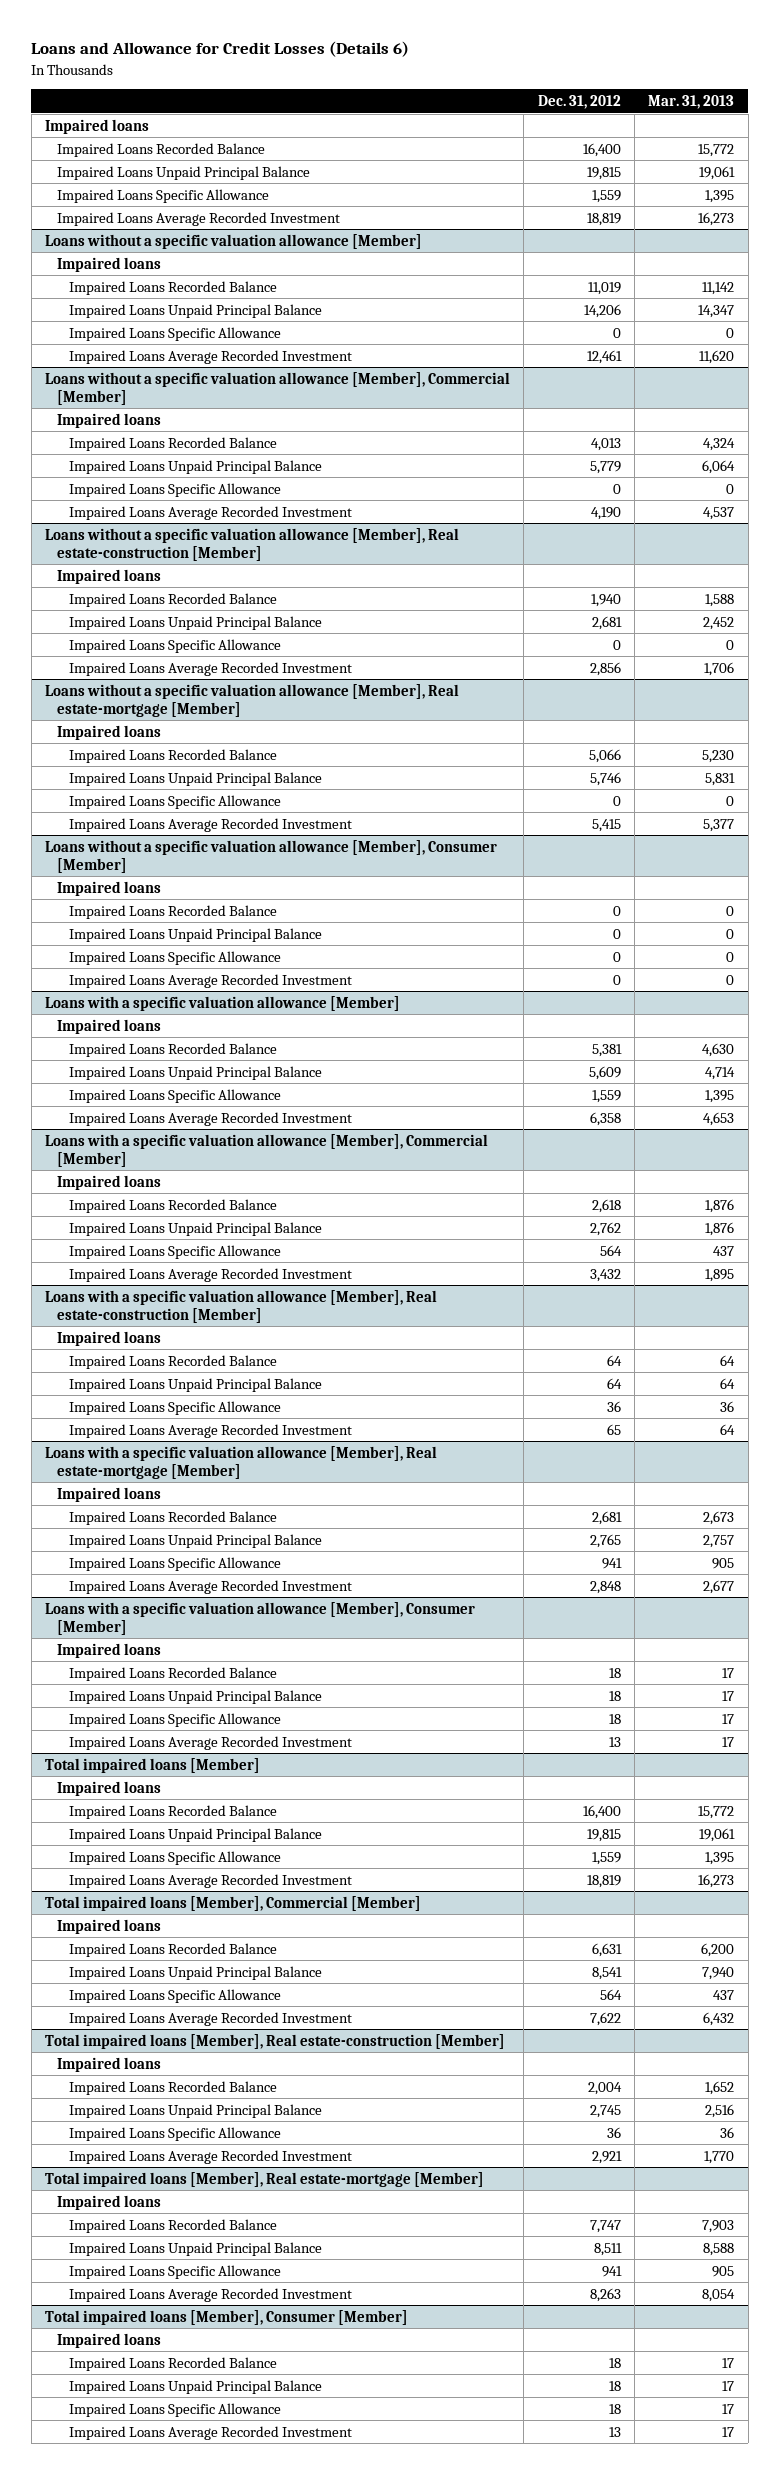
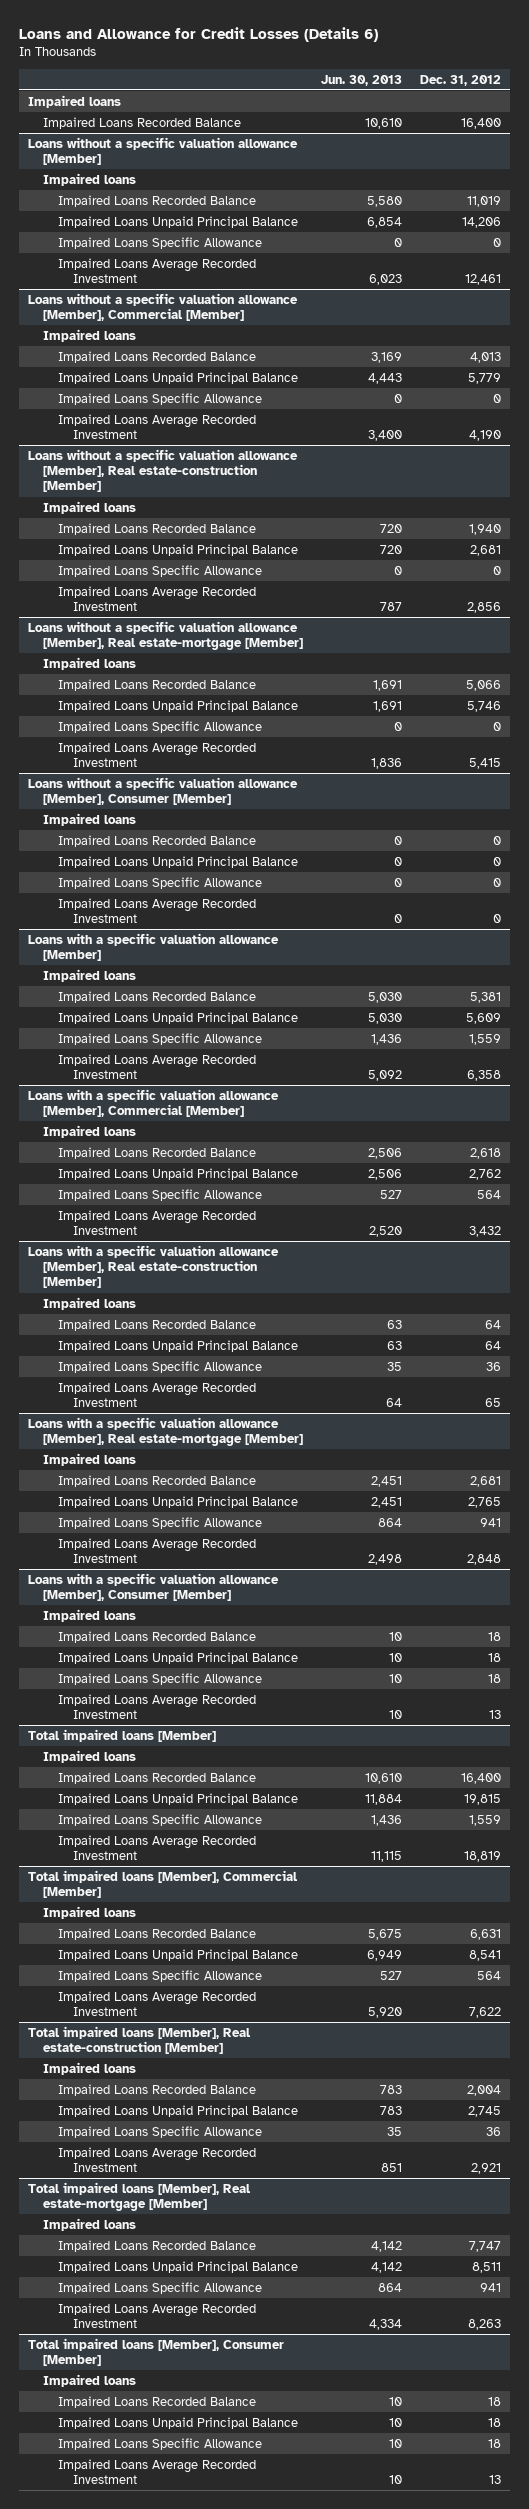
[648,95,735,110] Mar. 31, 2013 -> none
none -> [321,74,403,86] Jun. 30, 2013
[56,165,310,180] Impaired Loans Unpaid Principal Balance -> none
[56,188,269,203] Impaired Loans Specific Allowance -> none
[56,211,340,226] Impaired Loans Average Recorded Investment -> none

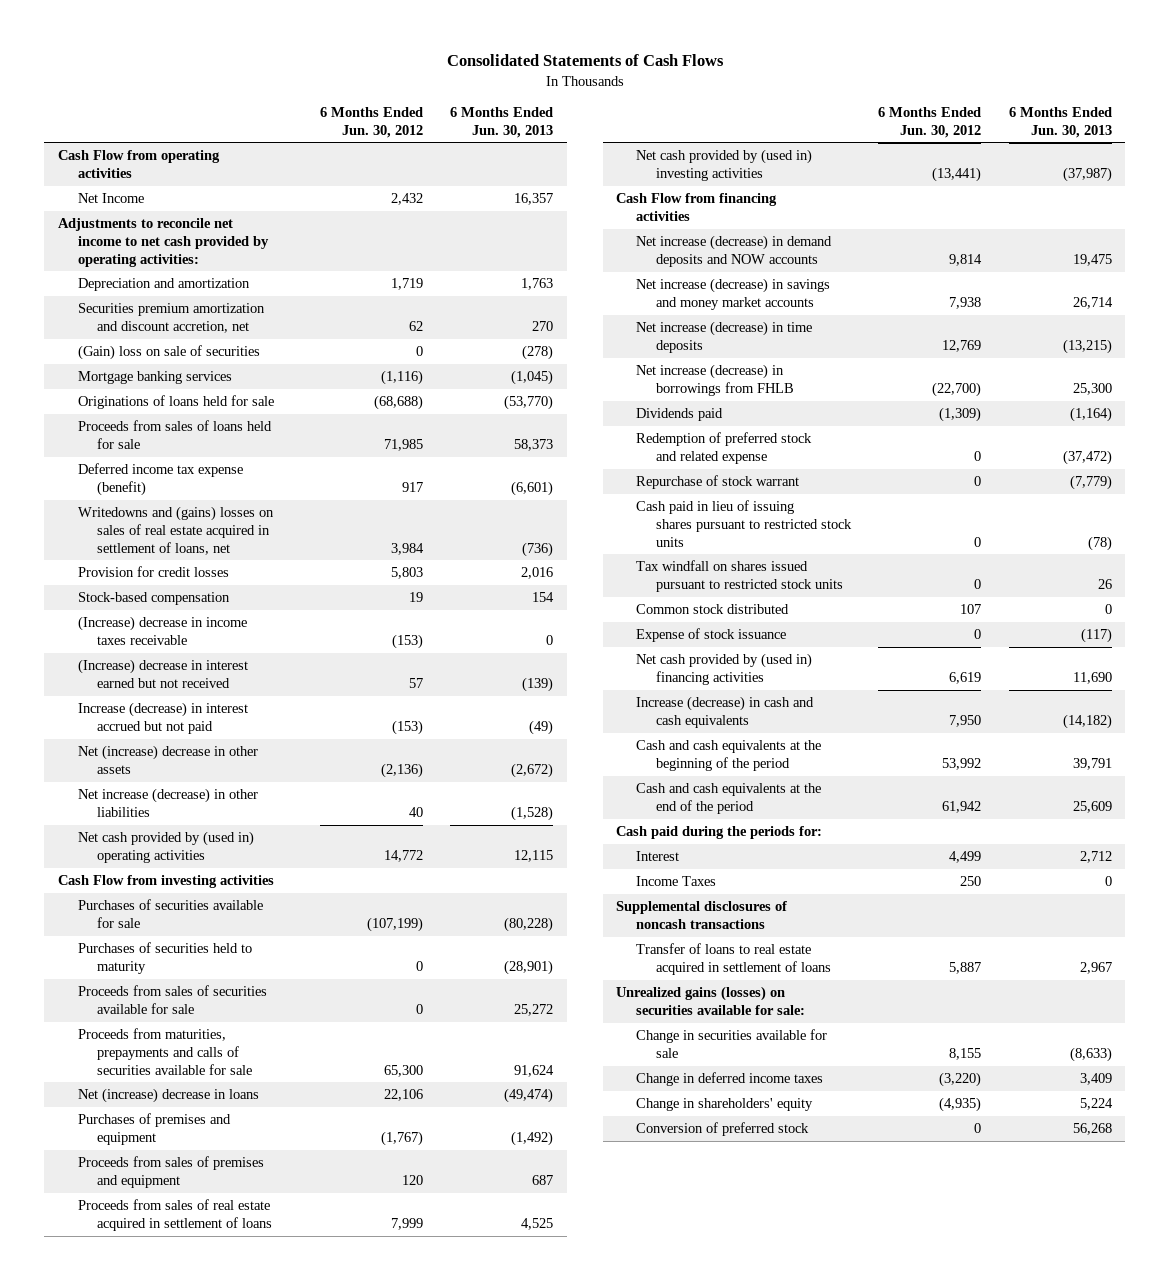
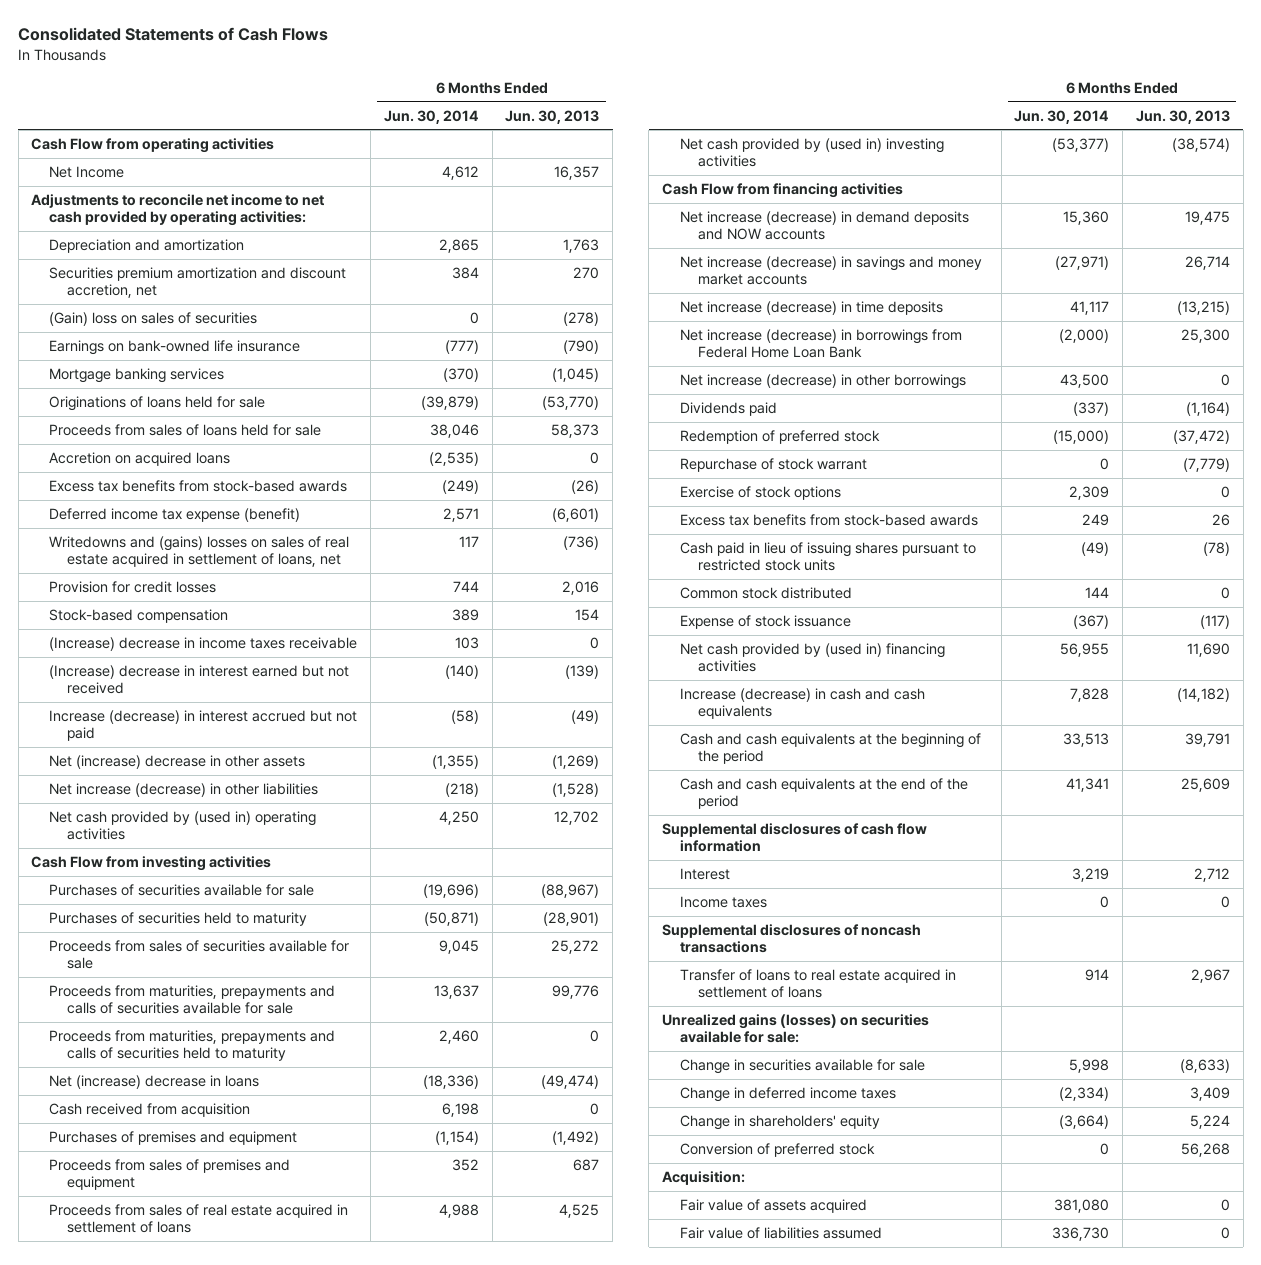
[319,106,423,138] 6 Months Ended Jun. 30, 2012 -> none
none -> [383,109,479,124] Jun. 30, 2014
[77,344,260,360] (Gain) loss on sale of securities -> [49,311,258,326] (Gain) loss on sales of securities
none -> [49,339,301,355] Earnings on bank-owned life insurance
none -> [49,451,231,466] Accretion on acquired loans
none -> [49,479,348,492] Excess tax benefits from stock-based awards
[511,762,554,778] (2,672) -> [552,754,600,769] (1,269)
[514,849,554,862] 12,115 -> [554,810,600,825] 12,702
[504,916,554,932] (80,228) -> [541,883,600,898] (88,967)
[514,1064,555,1077] 91,624 -> [552,984,600,999] 99,776
none -> [49,1029,336,1061] Proceeds from maturities, prepayments and calls of securities held to maturity
none -> [49,1102,251,1117] Cash received from acquisition
[1062,166,1112,182] (37,987) -> [1171,137,1230,152] (38,574)
[636,363,794,396] Net increase (decrease) in borrowings from FHLB -> [679,328,962,358] Net increase (decrease) in borrowings from Federal Home Loan Bank
none -> [679,373,966,389] Net increase (decrease) in other borrowings
[636,431,813,464] Redemption of preferred stock and related expense -> [679,429,880,444] Redemption of preferred stock
none -> [679,485,841,500] Exercise of stock options
none -> [679,513,978,526] Excess tax benefits from stock-based awards
[636,559,843,592] Tax windfall on shares issued pursuant to restricted stock units -> none
[616,825,823,839] Cash paid during the periods for: -> none
none -> [661,822,927,852] Supplemental disclosures of cash flow information
[636,875,717,886] Income Taxes -> [679,895,767,908] Income taxes
none -> [661,1170,745,1185] Acquisition:
none -> [679,1198,867,1213] Fair value of assets acquired
none -> [679,1226,882,1239] Fair value of liabilities assumed

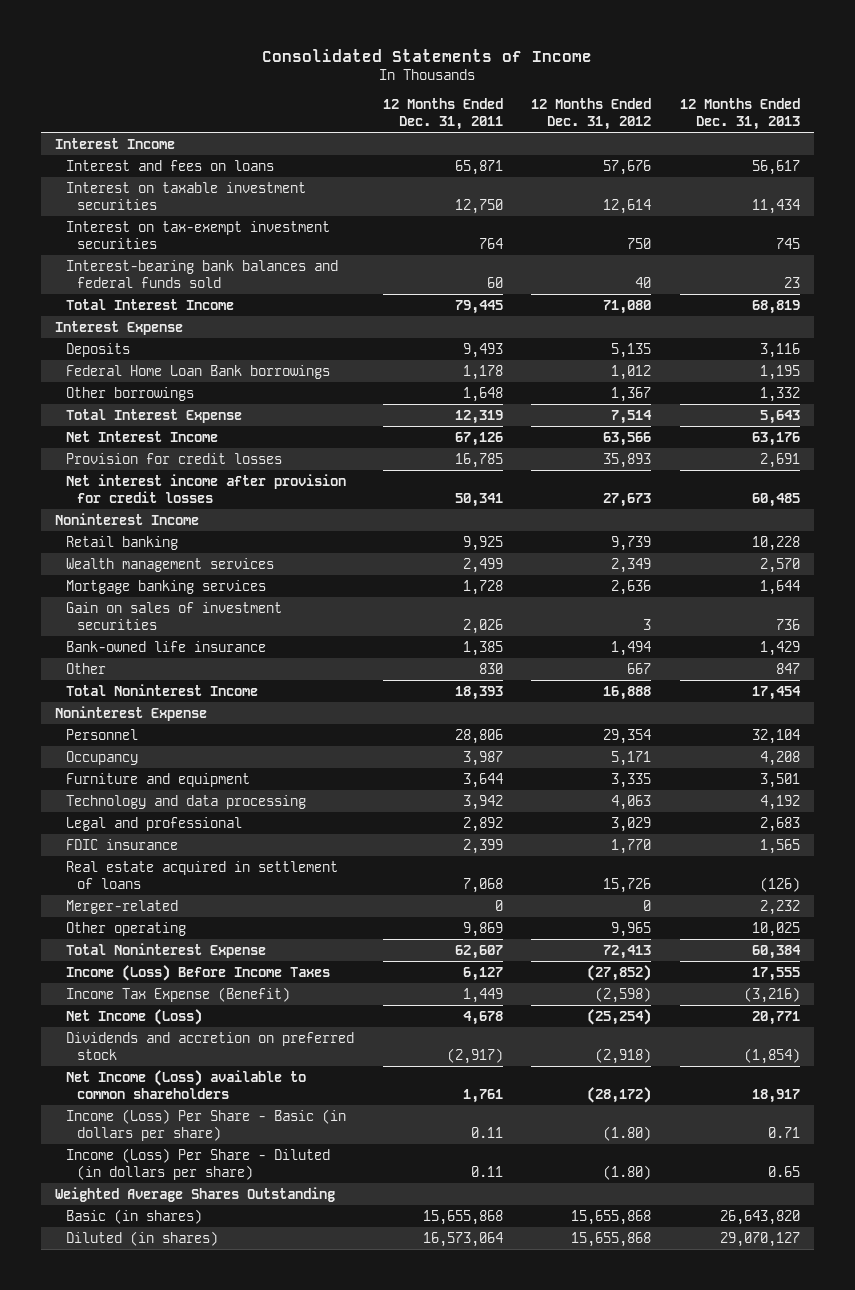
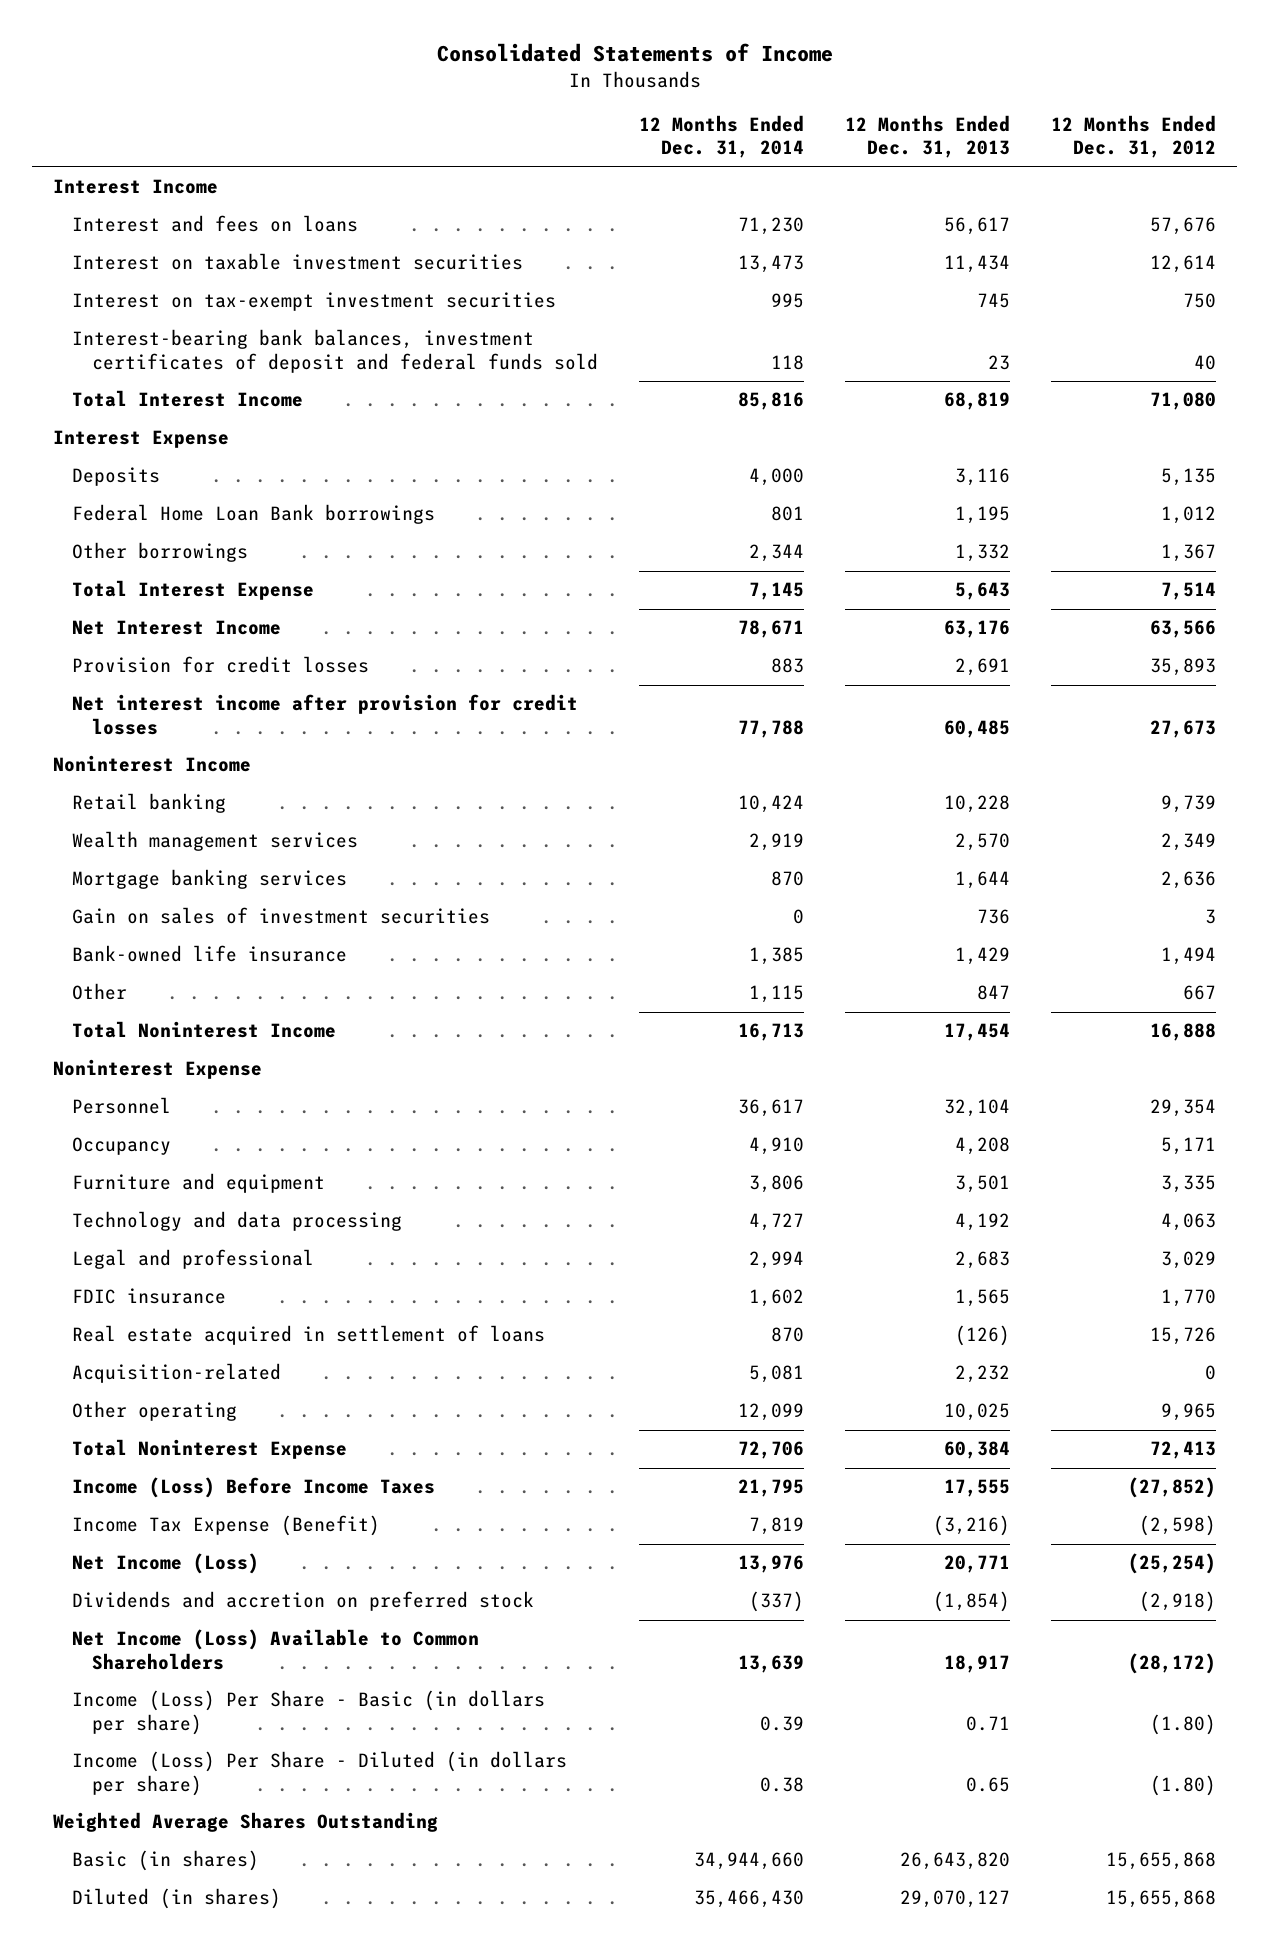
[382,97,503,130] 12 Months Ended Dec. 31, 2011 -> none
none -> [638,114,804,159] 12 Months Ended Dec. 31, 2014
[66,259,339,288] Interest-bearing bank balances and federal funds sold -> [72,329,598,373] Interest-bearing bank balances, investment certificates of deposit and federal funds sold
[66,899,179,914] Merger-related -> [72,1363,282,1384] Acquisition-related
[66,1069,307,1099] Net Income (Loss) available to common shareholders -> [72,1629,480,1670] Net Income (Loss) Available to Common Shareholders

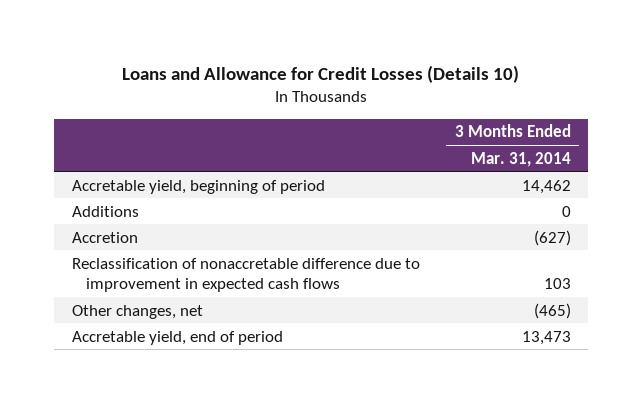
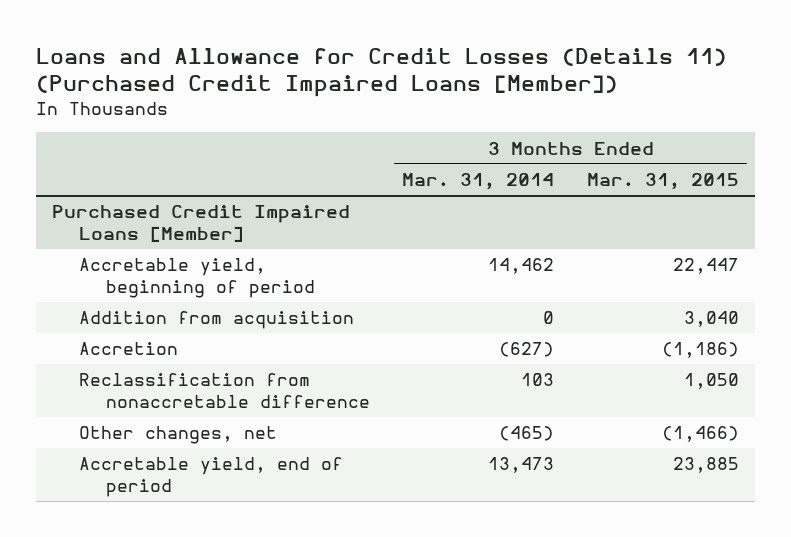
[122,64,520,83] Loans and Allowance for Credit Losses (Details 10) -> [36,47,728,98] Loans and Allowance for Credit Losses (Details 11) (Purchased Credit Impaired Loans [Member])
none -> [586,173,739,191] Mar. 31, 2015
none -> [52,205,351,243] Purchased Credit Impaired Loans [Member]
[71,205,139,217] Additions -> [79,311,355,330] Addition from acquisition
[71,257,420,293] Reclassification of nonaccretable difference due to improvement in expected cash flows -> [79,373,371,409] Reclassification from nonaccretable difference

